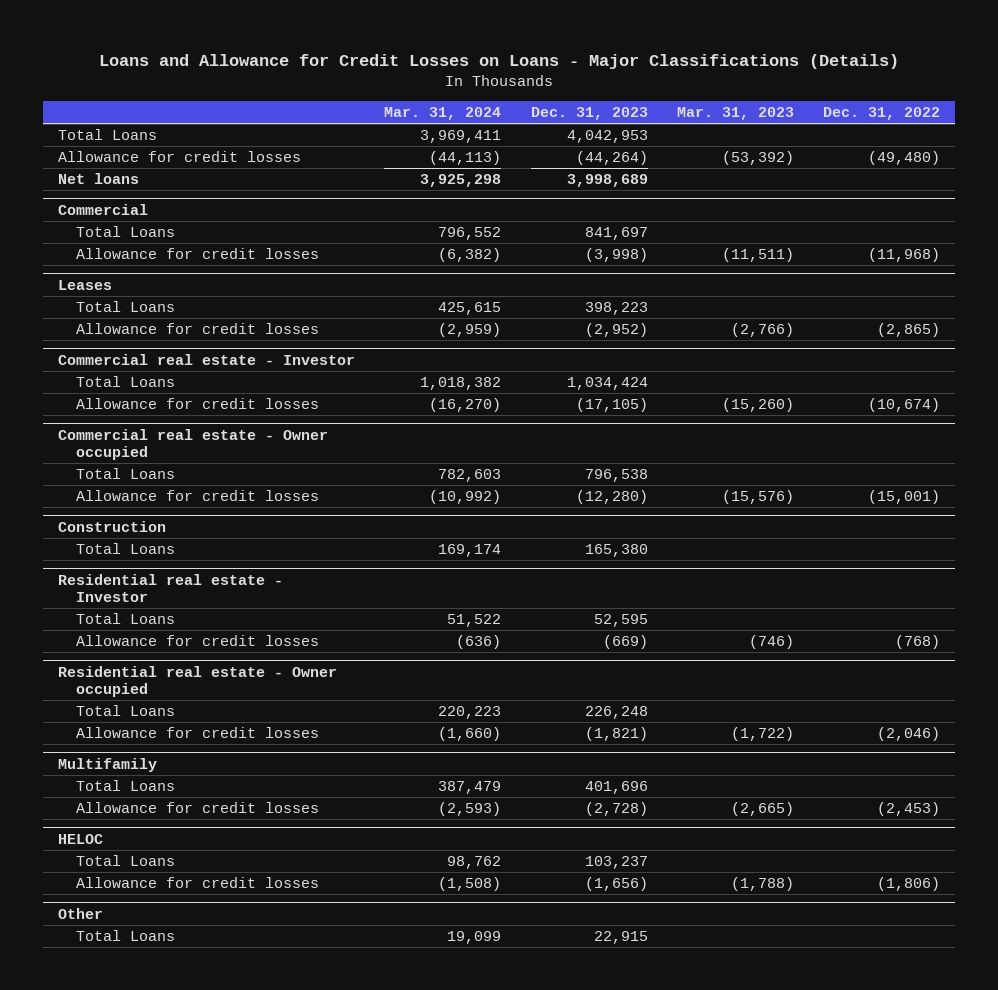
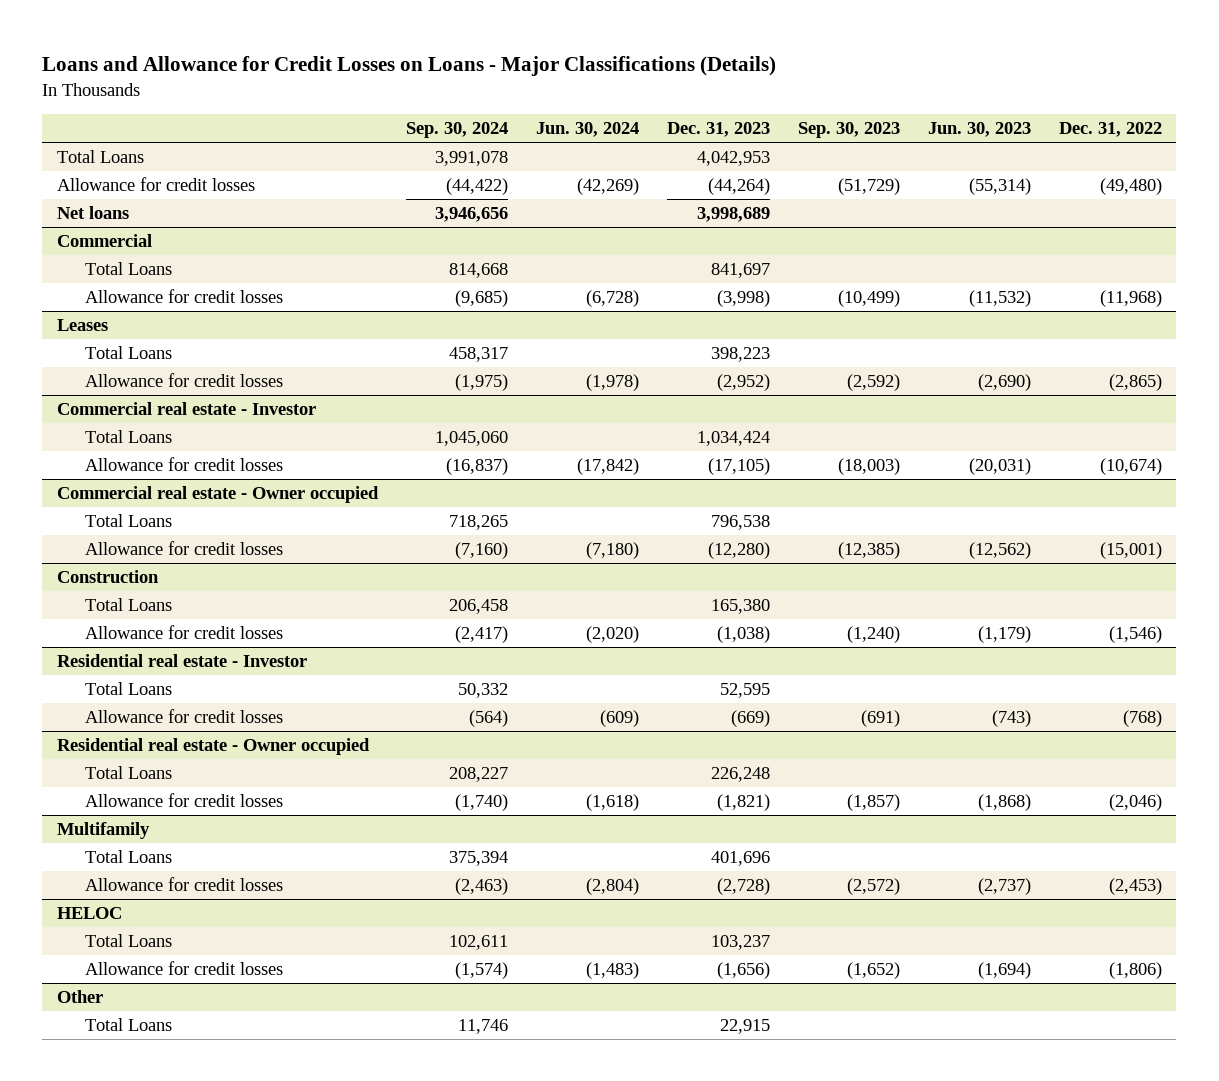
[384,107,502,121] Mar. 31, 2024 -> none
[677,107,795,121] Mar. 31, 2023 -> none
none -> [405,122,508,139] Sep. 30, 2024
none -> [535,122,639,138] Jun. 30, 2024
none -> [798,122,901,139] Sep. 30, 2023
none -> [928,122,1032,138] Jun. 30, 2023
none -> [84,625,283,640] Allowance for credit losses

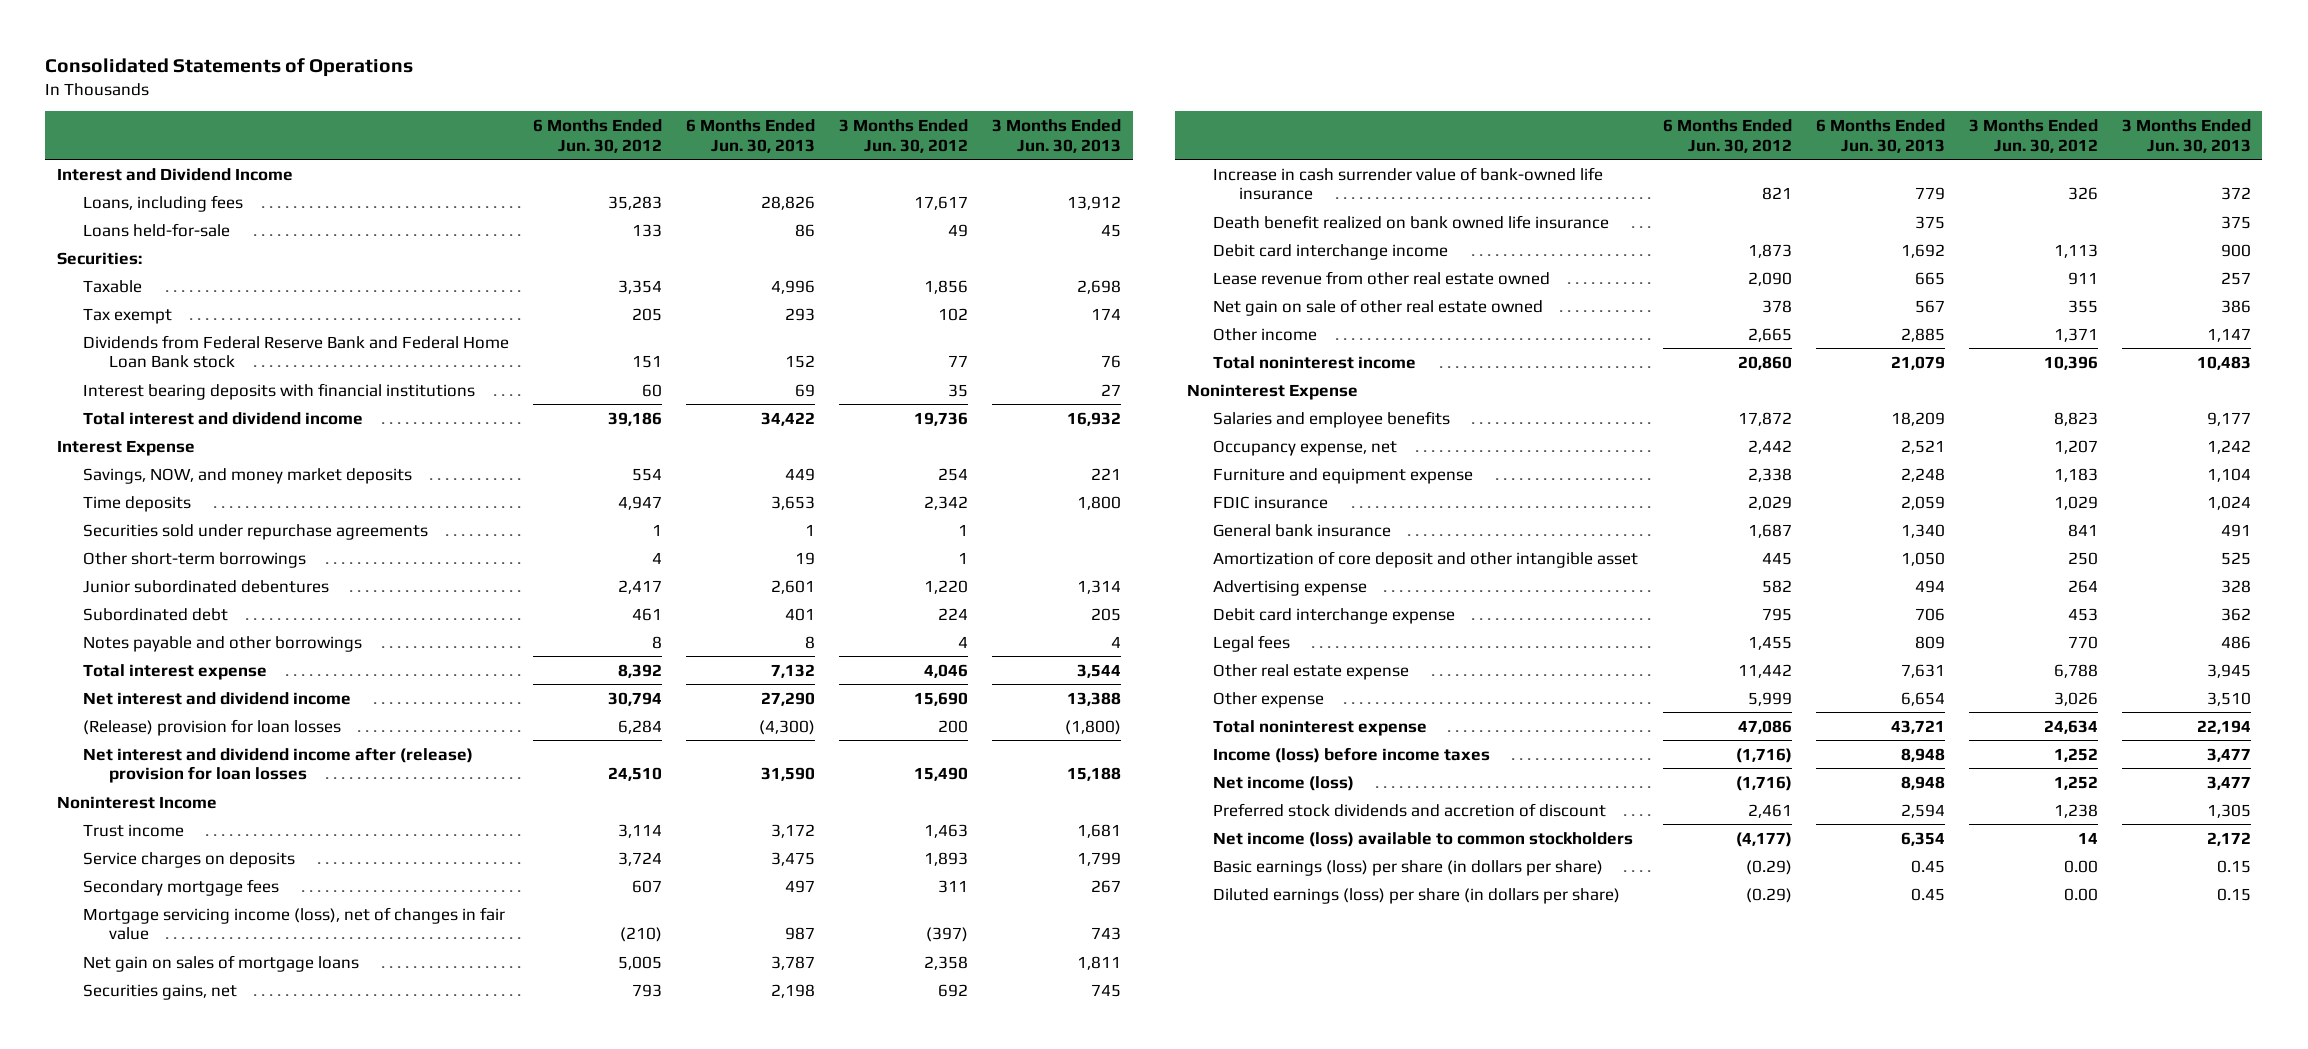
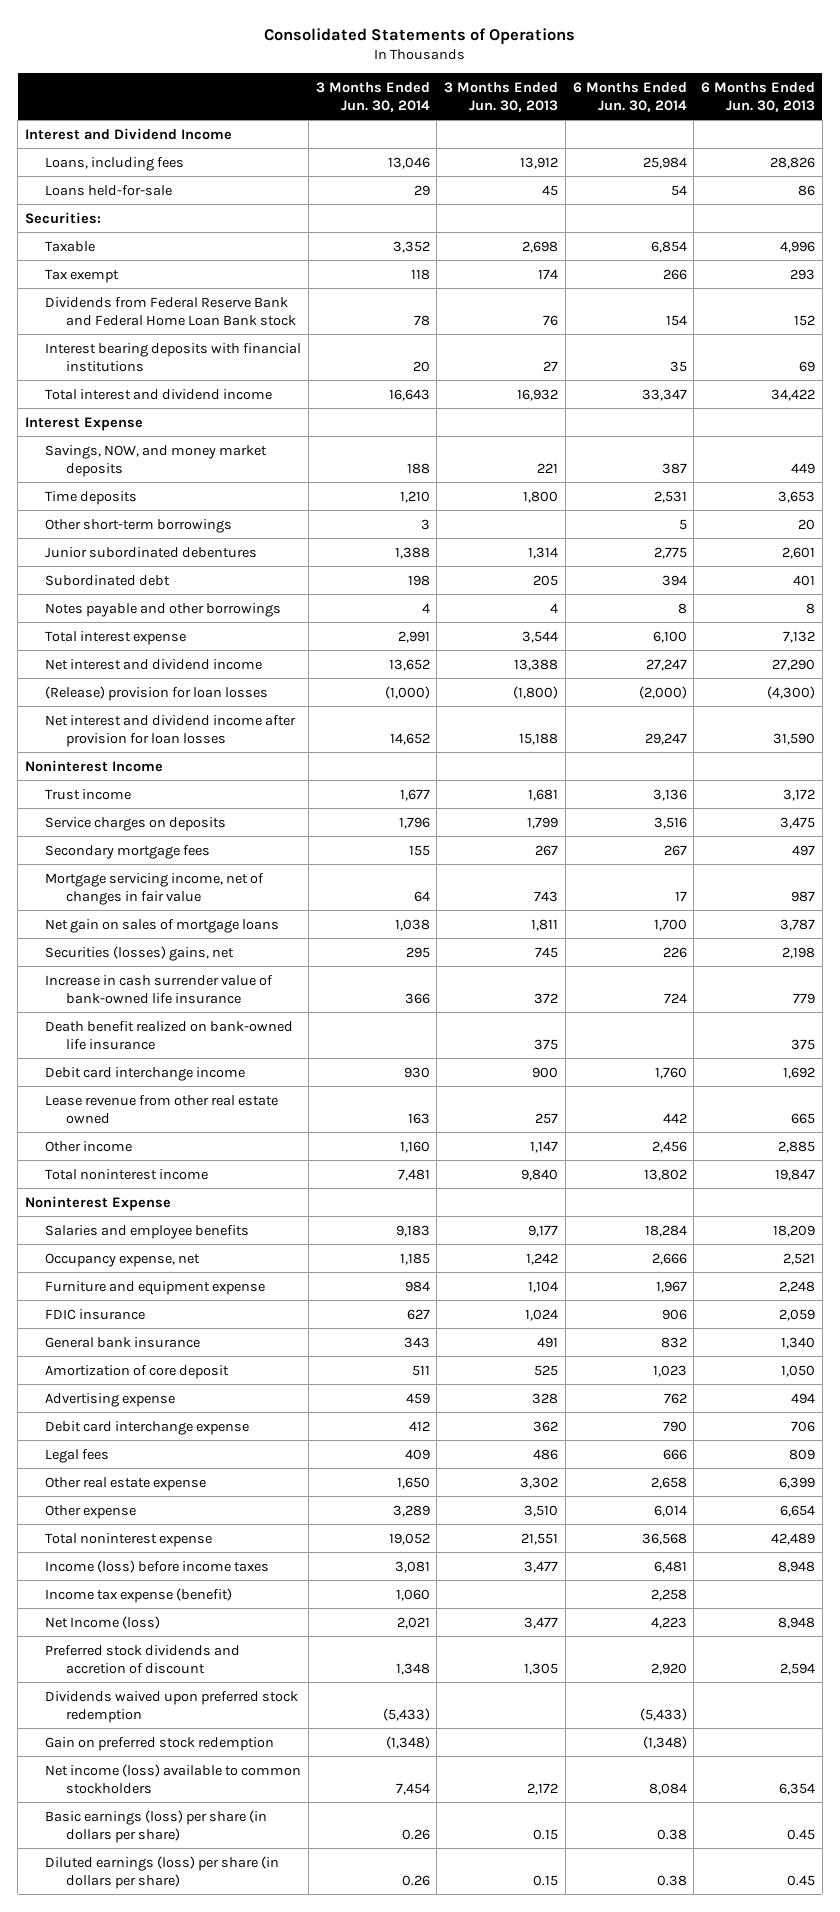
[533,119,663,153] 6 Months Ended Jun. 30, 2012 -> none
[839,119,969,153] 3 Months Ended Jun. 30, 2012 -> none
none -> [315,81,430,112] 3 Months Ended Jun. 30, 2014
none -> [572,81,687,112] 6 Months Ended Jun. 30, 2014
[83,523,429,540] Securities sold under repurchase agreements -> none
[795,551,816,565] 19 -> [797,518,815,530] 20
[83,746,474,784] Net interest and dividend income after (release) provision for loan losses -> [45,714,297,747] Net interest and dividend income after provision for loan losses
[83,906,506,941] Mortgage servicing income (loss), net of changes in fair value -> [45,872,265,905] Mortgage servicing income, net of changes in fair value
[83,983,238,1000] Securities gains, net -> [45,945,235,961] Securities (losses) gains, net
[1212,214,1609,229] Death benefit realized on bank owned life insurance -> [45,1020,294,1050] Death benefit realized on bank-owned life insurance
[1212,298,1543,316] Net gain on sale of other real estate owned -> none
[1890,355,1945,370] 21,079 -> [774,1168,815,1181] 19,847
[2196,355,2251,370] 10,483 -> [521,1168,559,1181] 9,840
[1212,550,1638,568] Amortization of core deposit and other intangible asset -> [45,1364,230,1379] Amortization of core deposit
[1900,663,1945,678] 7,631 -> [778,1476,815,1489] 6,399
[2206,663,2251,678] 3,945 -> [520,1476,559,1489] 3,302
[1890,719,1945,734] 43,721 -> [770,1532,815,1545] 42,489
[2196,719,2251,734] 22,194 -> [521,1532,559,1545] 21,551
none -> [45,1587,233,1603] Income tax expense (benefit)
[1212,775,1354,791] Net income (loss) -> [45,1615,161,1629] Net Income (loss)
none -> [45,1690,299,1723] Dividends waived upon preferred stock redemption
none -> [45,1736,275,1751] Gain on preferred stock redemption

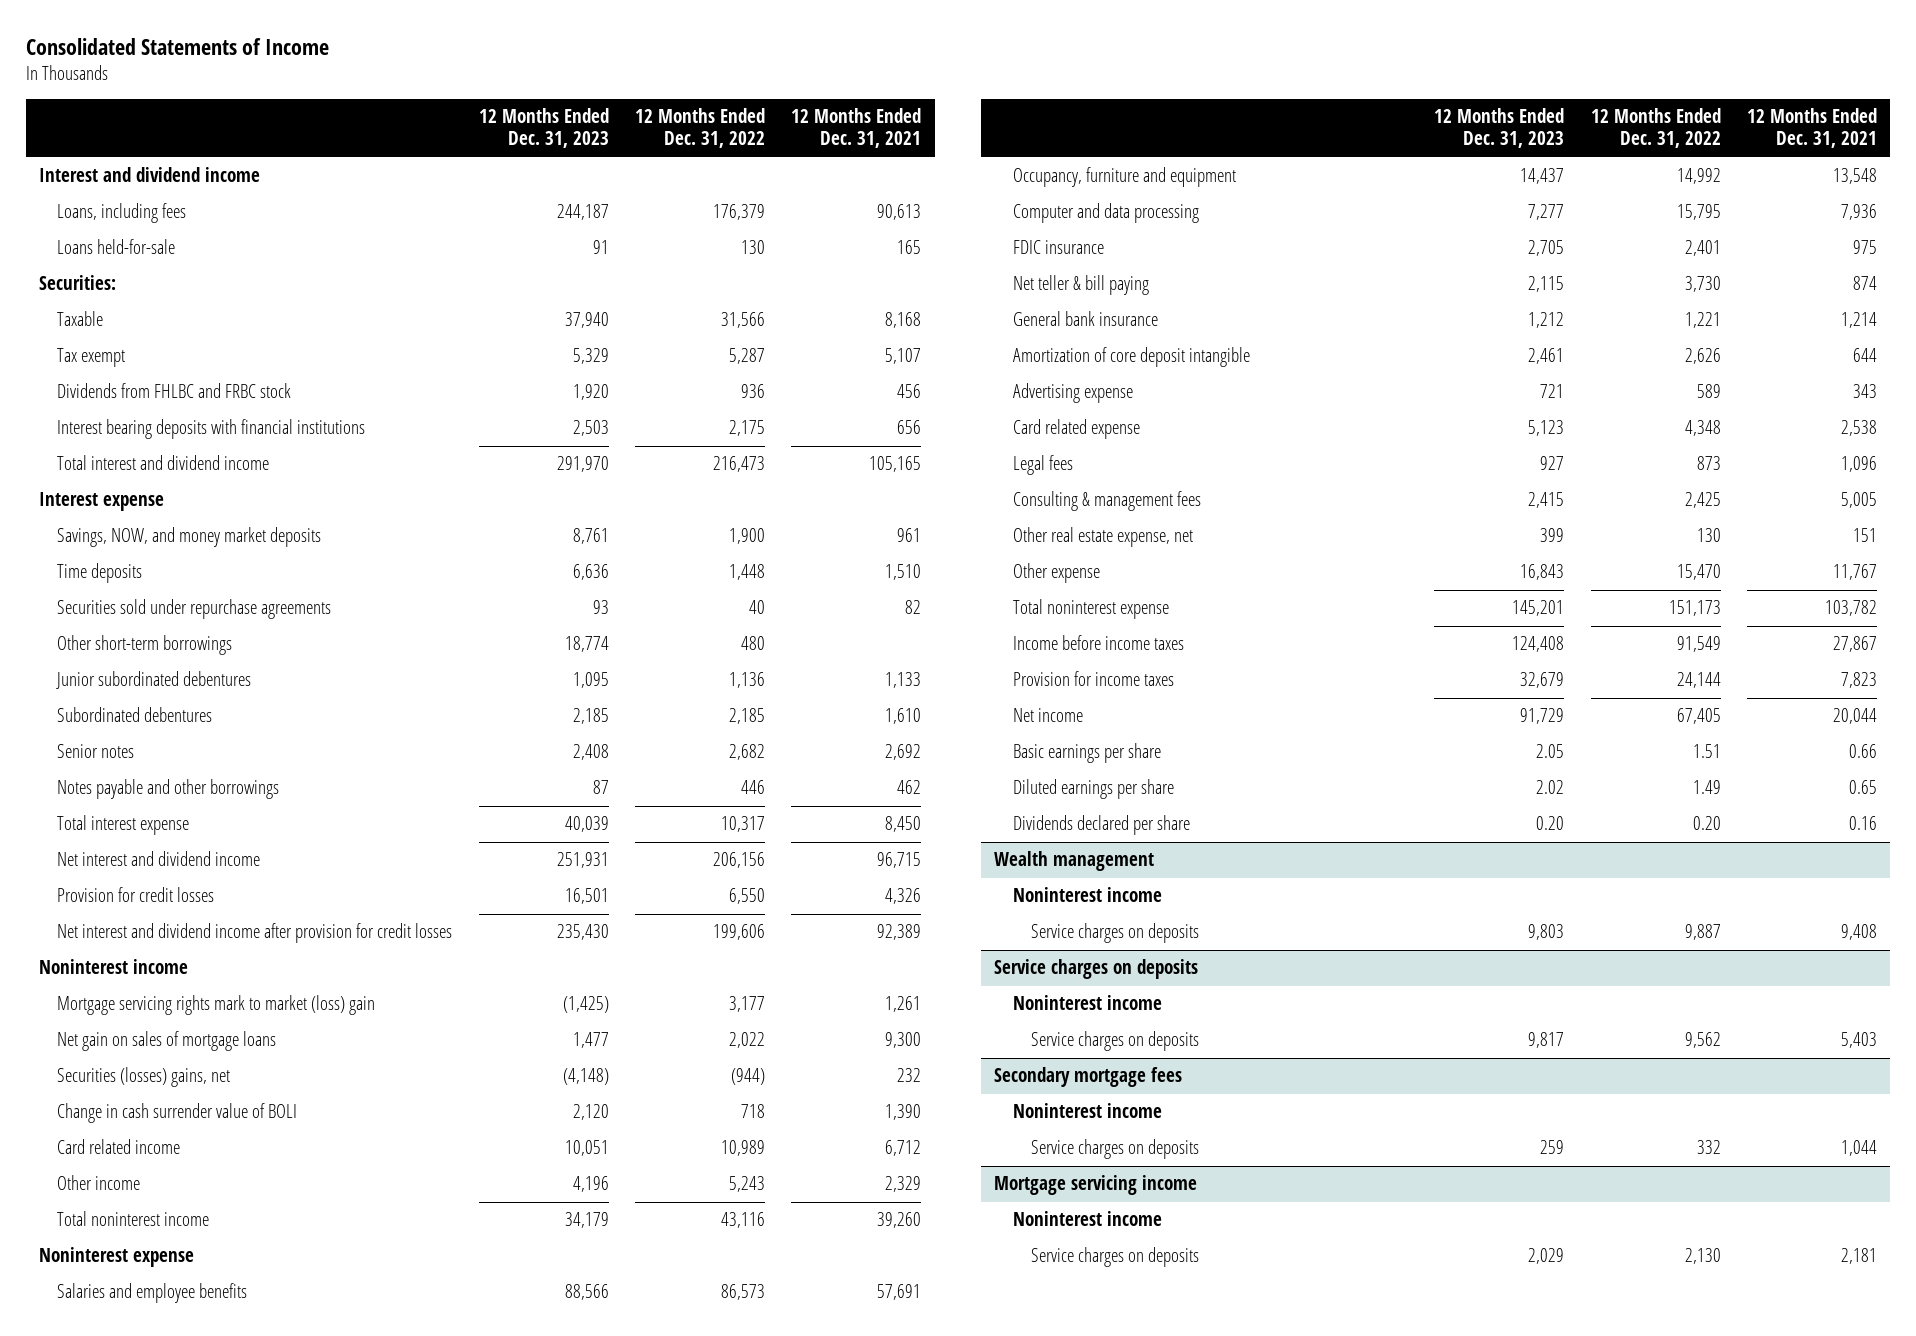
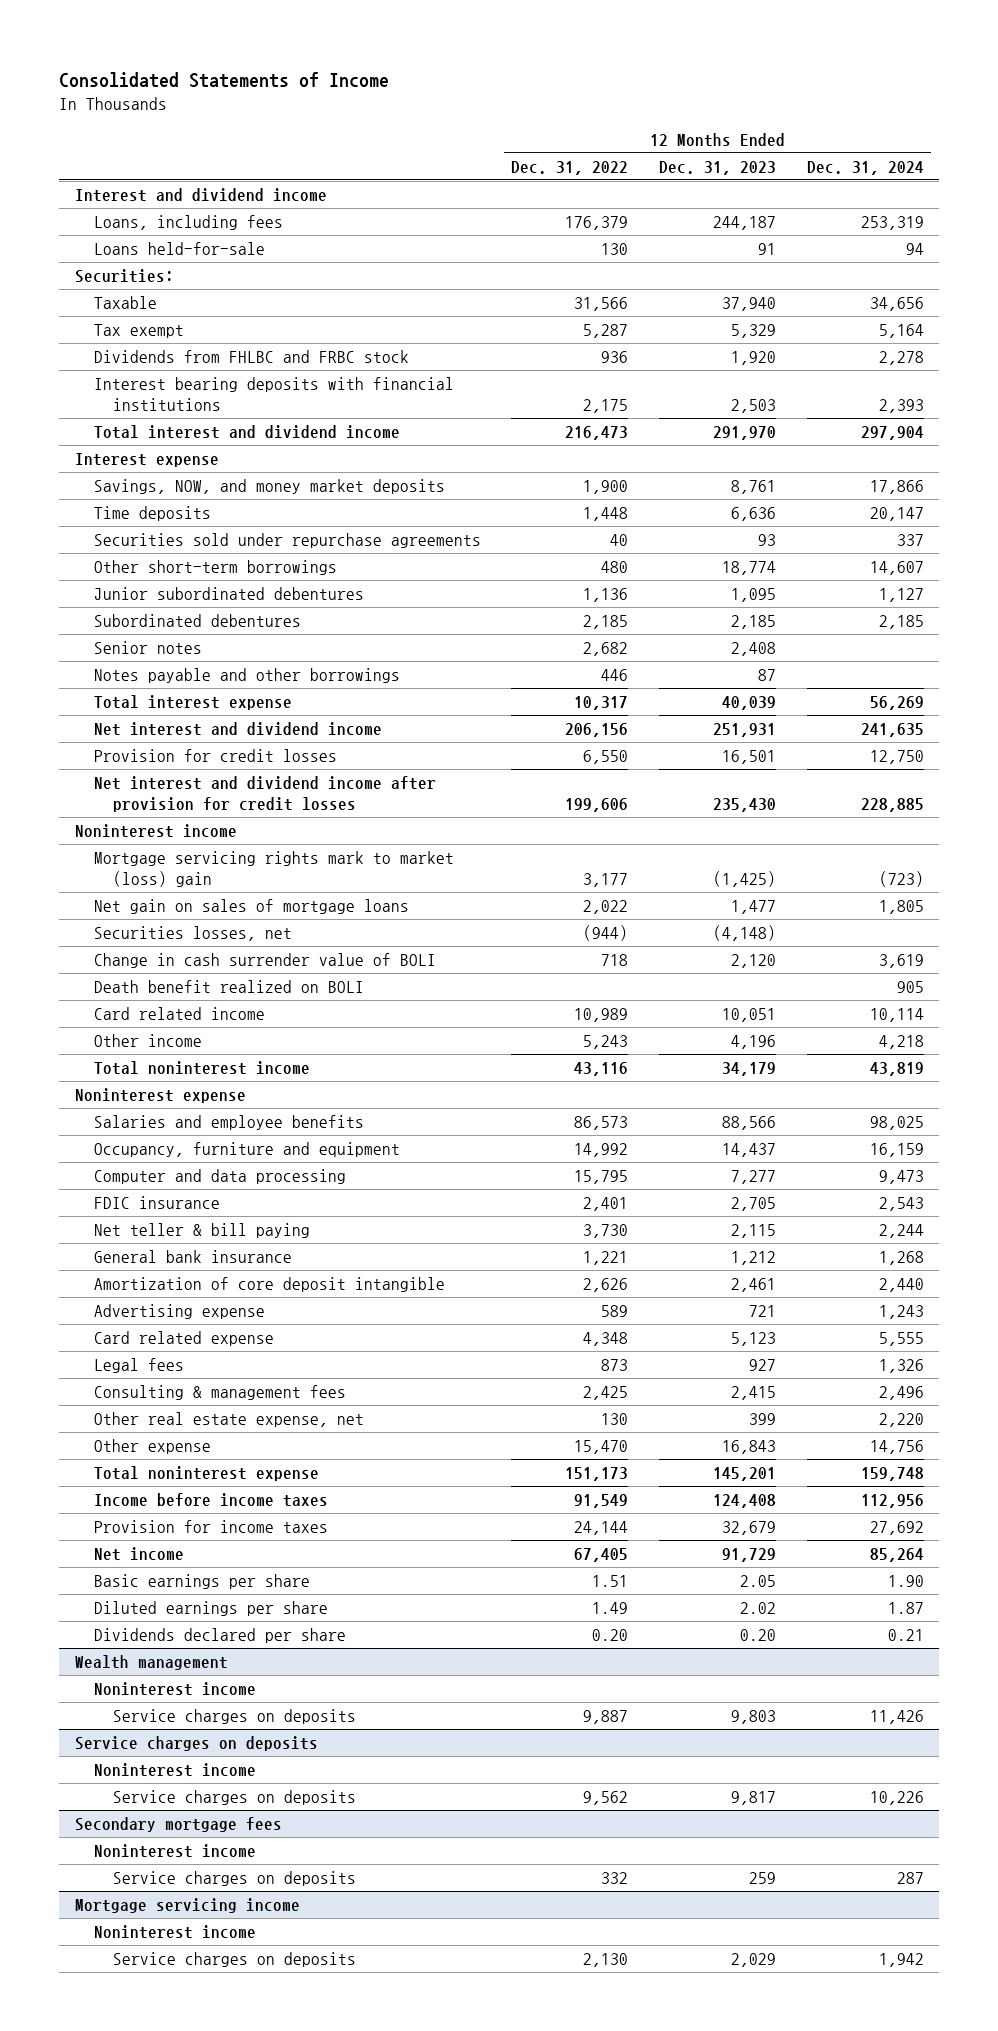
[791,108,922,149] 12 Months Ended Dec. 31, 2021 -> none
none -> [806,160,924,175] Dec. 31, 2024
[57,1067,231,1088] Securities (losses) gains, net -> [93,925,292,941] Securities losses, net
none -> [93,979,364,993] Death benefit realized on BOLI

